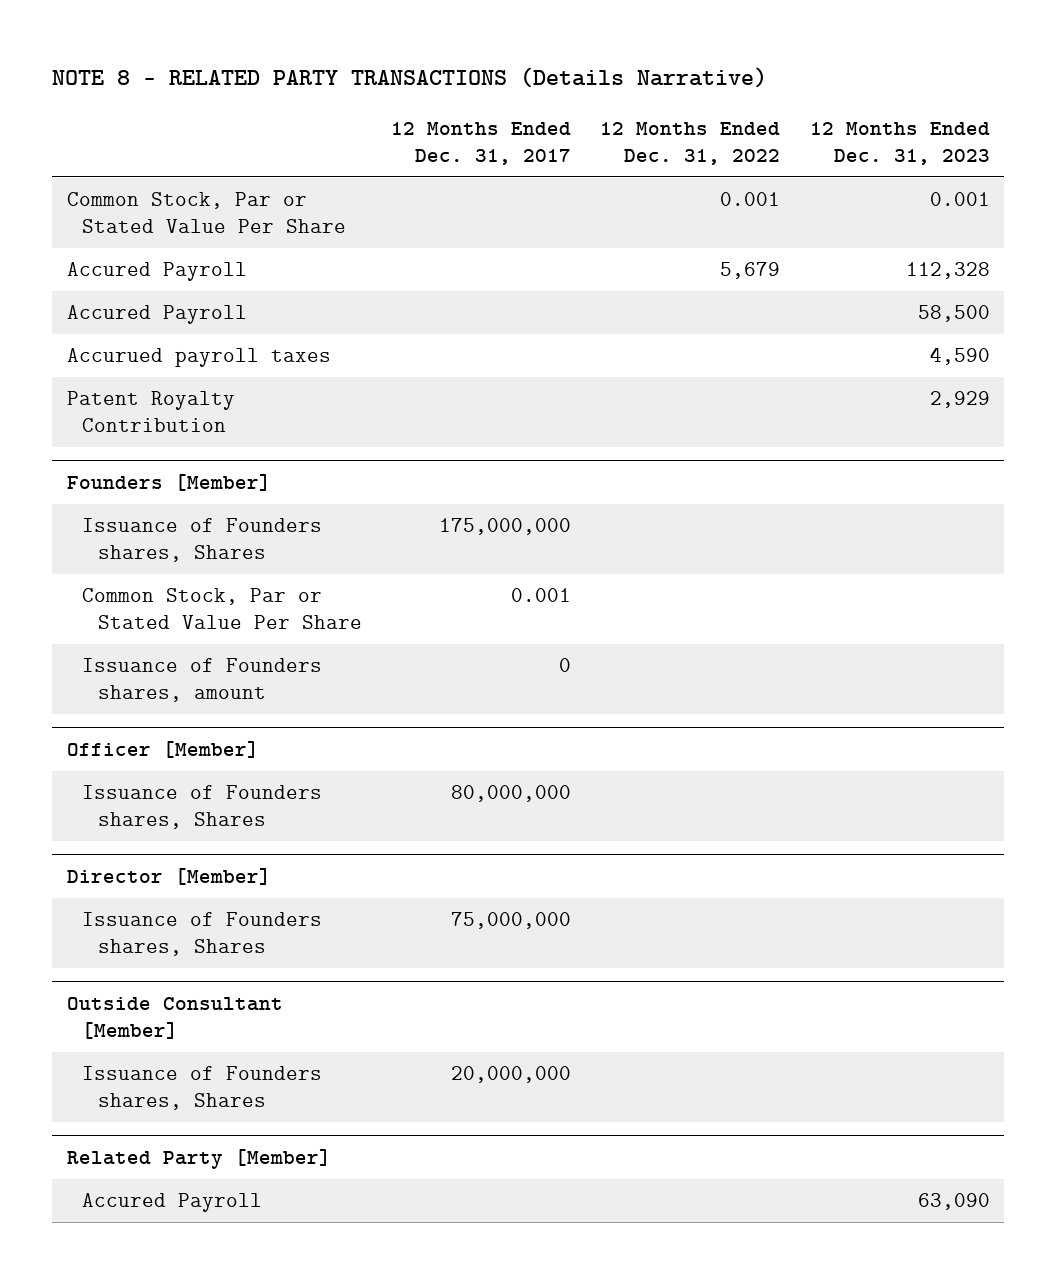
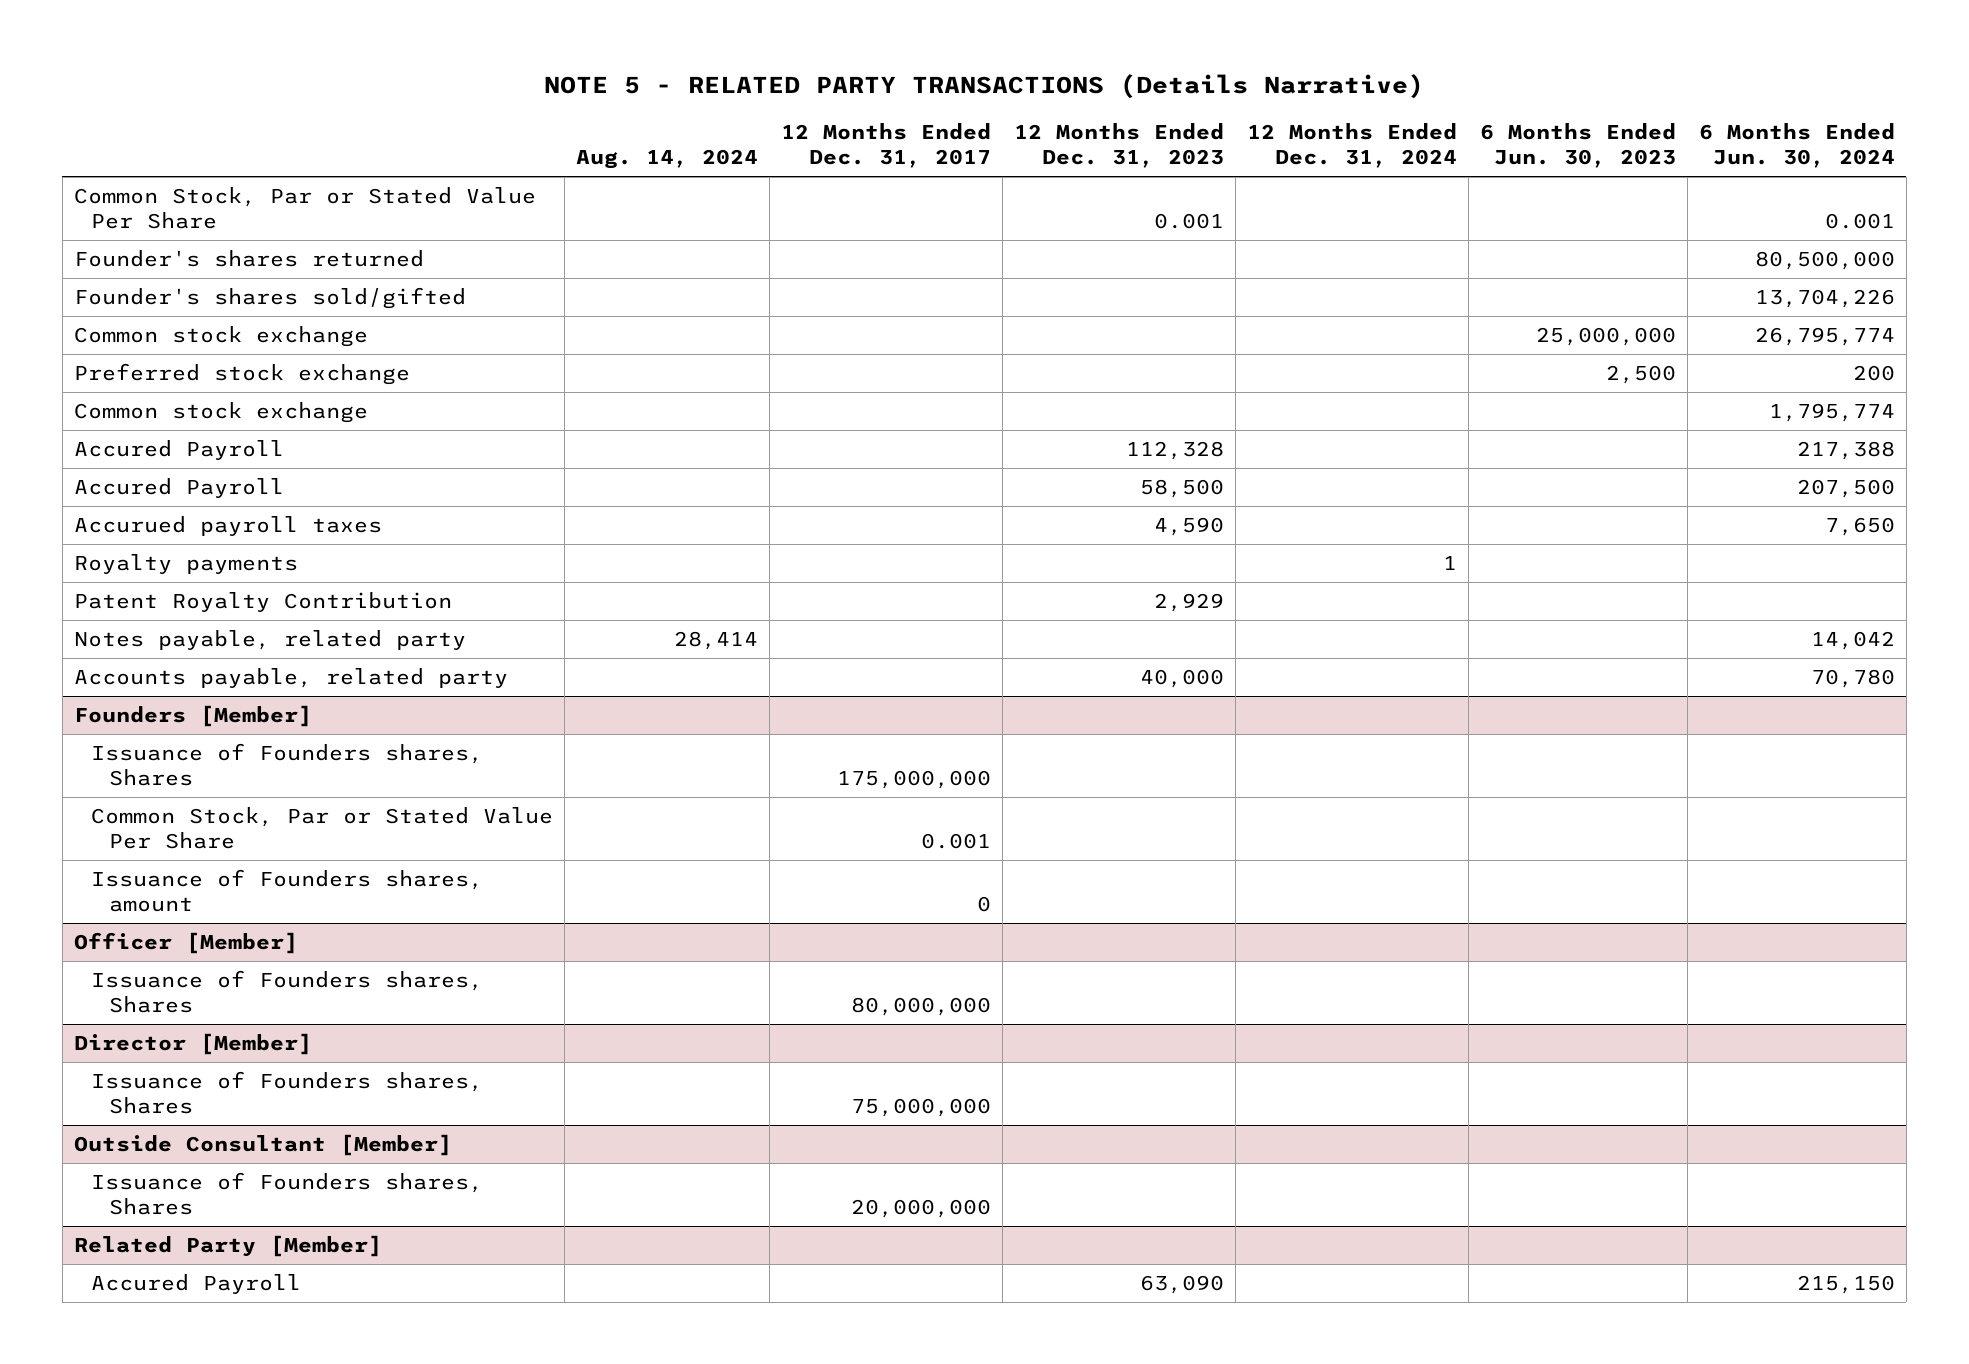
[52,67,768,89] NOTE 8 - RELATED PARTY TRANSACTIONS (Details Narrative) -> [544,74,1425,100] NOTE 5 - RELATED PARTY TRANSACTIONS (Details Narrative)
[600,121,781,165] 12 Months Ended Dec. 31, 2022 -> none
none -> [576,149,759,170] Aug. 14, 2024
none -> [1247,123,1458,169] 12 Months Ended Dec. 31, 2024
none -> [1480,123,1677,169] 6 Months Ended Jun. 30, 2023
none -> [1699,123,1896,169] 6 Months Ended Jun. 30, 2024
none -> [73,250,424,268] Founder's shares returned
none -> [73,287,466,310] Founder's shares sold/gifted
none -> [73,326,368,348] Common stock exchange
none -> [73,363,410,386] Preferred stock exchange
none -> [73,402,368,424] Common stock exchange
none -> [73,554,298,575] Royalty payments
none -> [73,630,466,651] Notes payable, related party
none -> [73,668,508,689] Accounts payable, related party

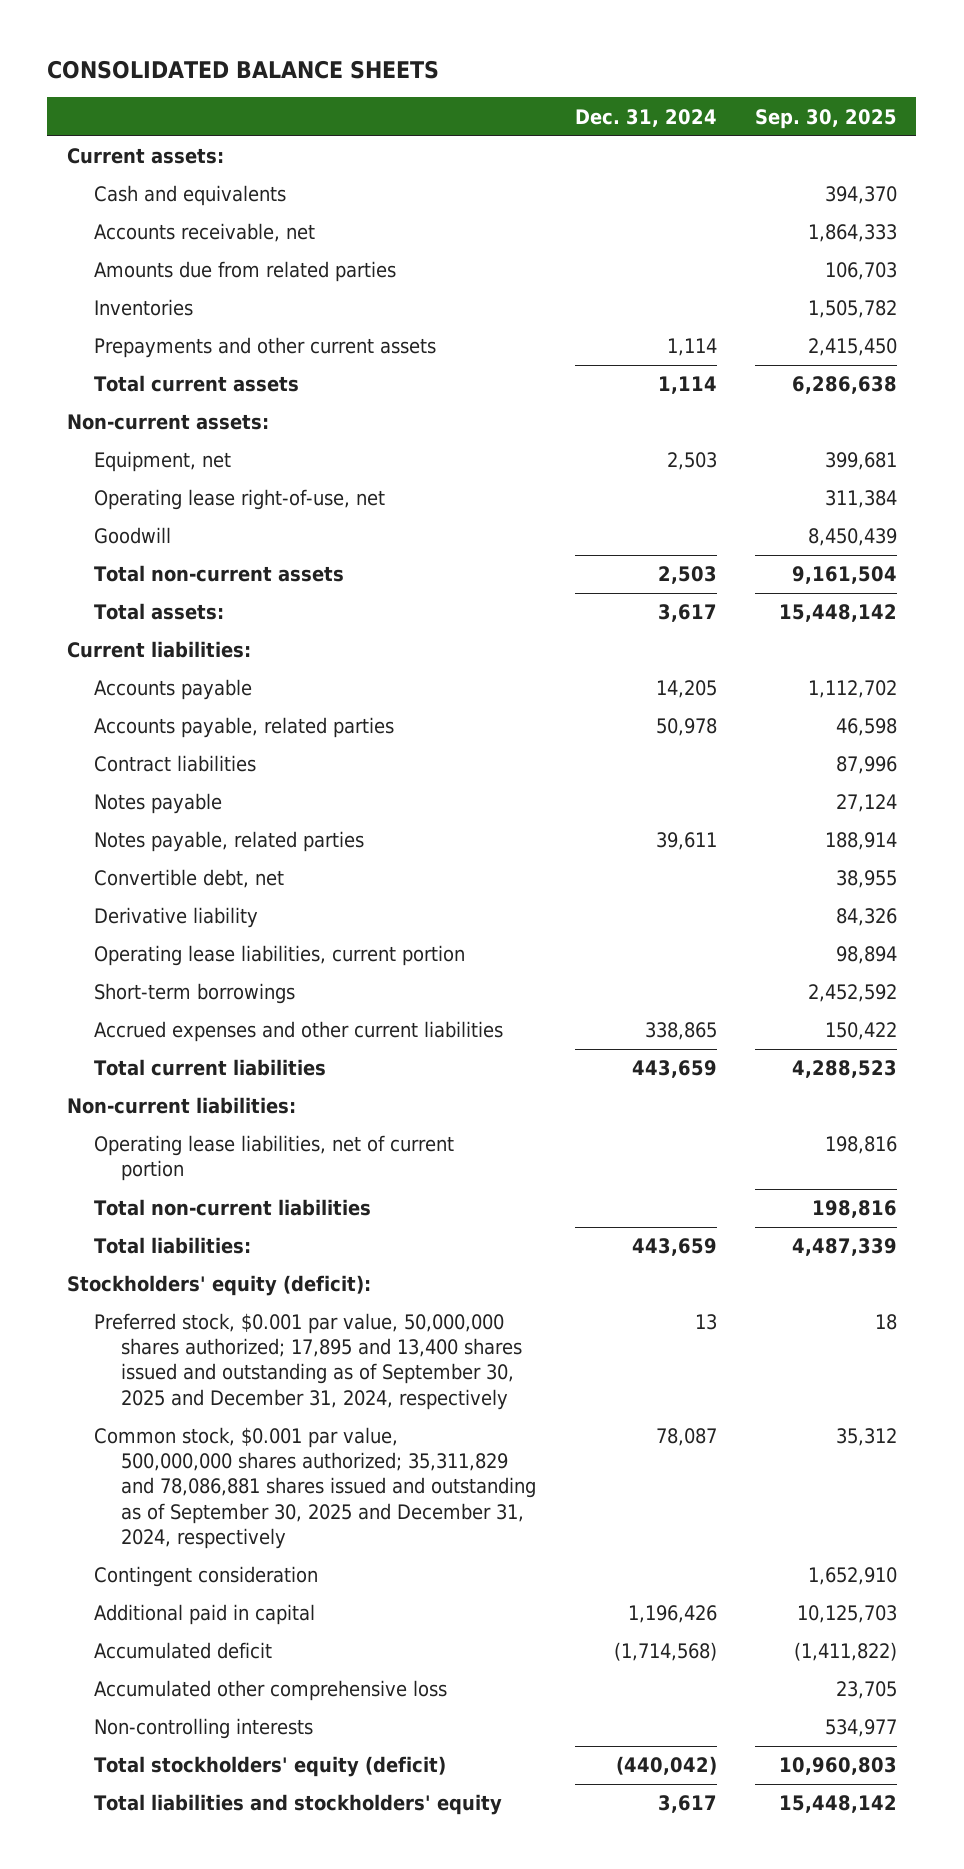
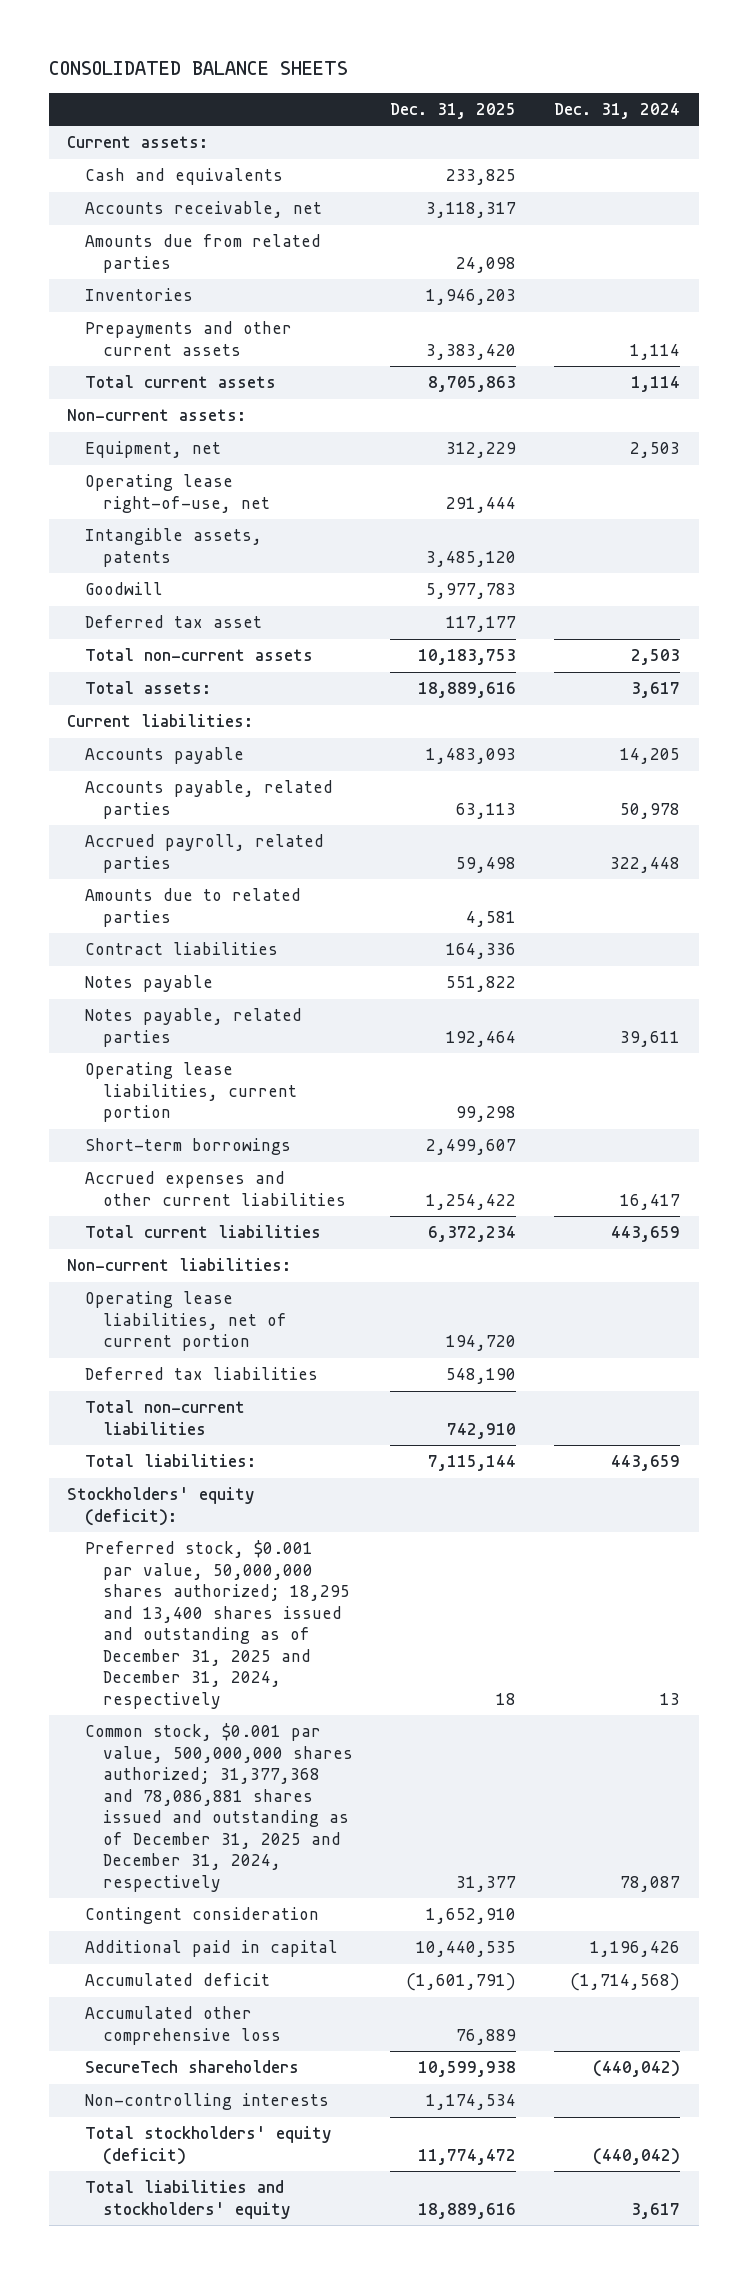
[755,108,898,129] Sep. 30, 2025 -> none
none -> [390,102,517,119] Dec. 31, 2025
none -> [85,528,263,567] Intangible assets, patents
none -> [85,615,263,629] Deferred tax asset
none -> [85,834,325,873] Accrued payroll, related parties
none -> [85,888,302,927] Amounts due to related parties
[93,869,284,889] Convertible debt, net -> none
[93,907,258,929] Derivative liability -> none
[644,1022,717,1041] 338,865 -> [619,1193,680,1210] 16,417
none -> [85,1367,319,1381] Deferred tax liabilities
[93,1313,523,1410] Preferred stock, $0.001 par value, 50,000,000 shares authorized; 17,895 and 13,400 shares issued and outstanding as of September 30, 2025 and December 31, 2024, respectively -> [85,1540,350,1709] Preferred stock, $0.001 par value, 50,000,000 shares authorized; 18,295 and 13,400 shares issued and outstanding as of December 31, 2025 and December 31, 2024, respectively
[93,1427,537,1549] Common stock, $0.001 par value, 500,000,000 shares authorized; 35,311,829 and 78,086,881 shares issued and outstanding as of September 30, 2025 and December 31, 2024, respectively -> [85,1723,353,1892] Common stock, $0.001 par value, 500,000,000 shares authorized; 31,377,368 and 78,086,881 shares issued and outstanding as of December 31, 2025 and December 31, 2024, respectively
none -> [85,2060,300,2074] SecureTech shareholders

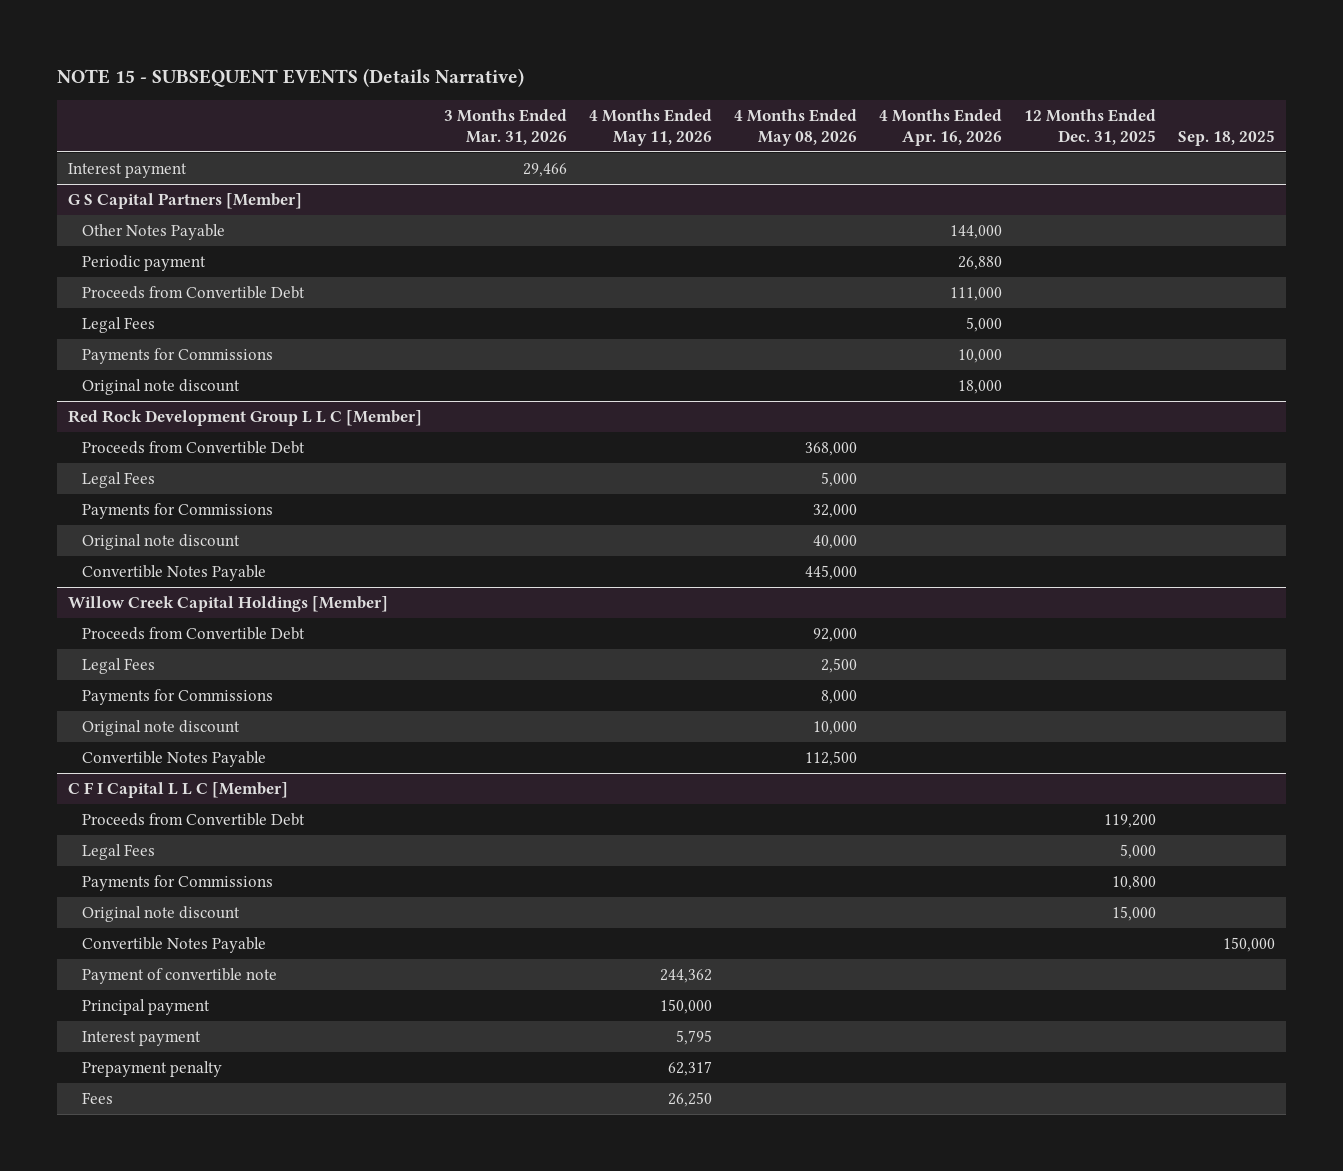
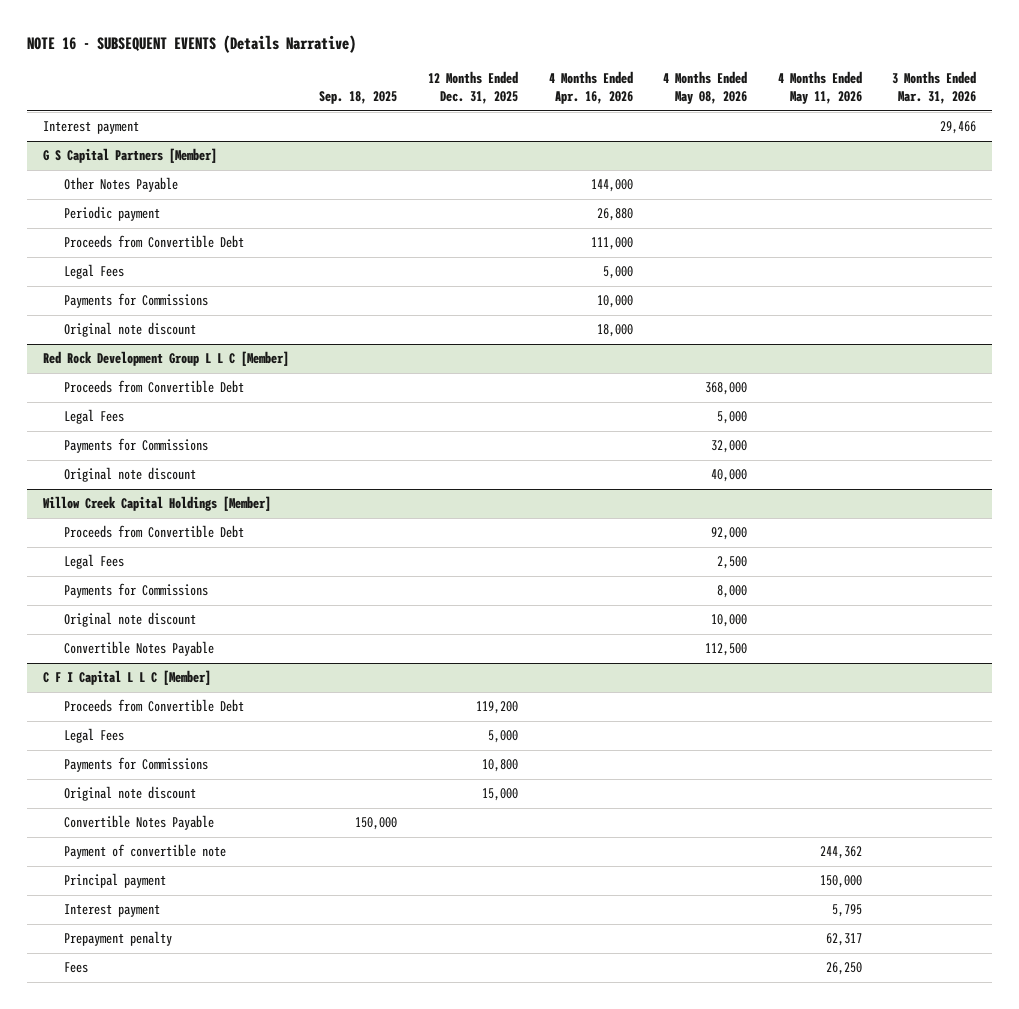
[56,68,524,88] NOTE 15 - SUBSEQUENT EVENTS (Details Narrative) -> [27,35,357,54] NOTE 16 - SUBSEQUENT EVENTS (Details Narrative)
[81,564,266,581] Convertible Notes Payable -> none

